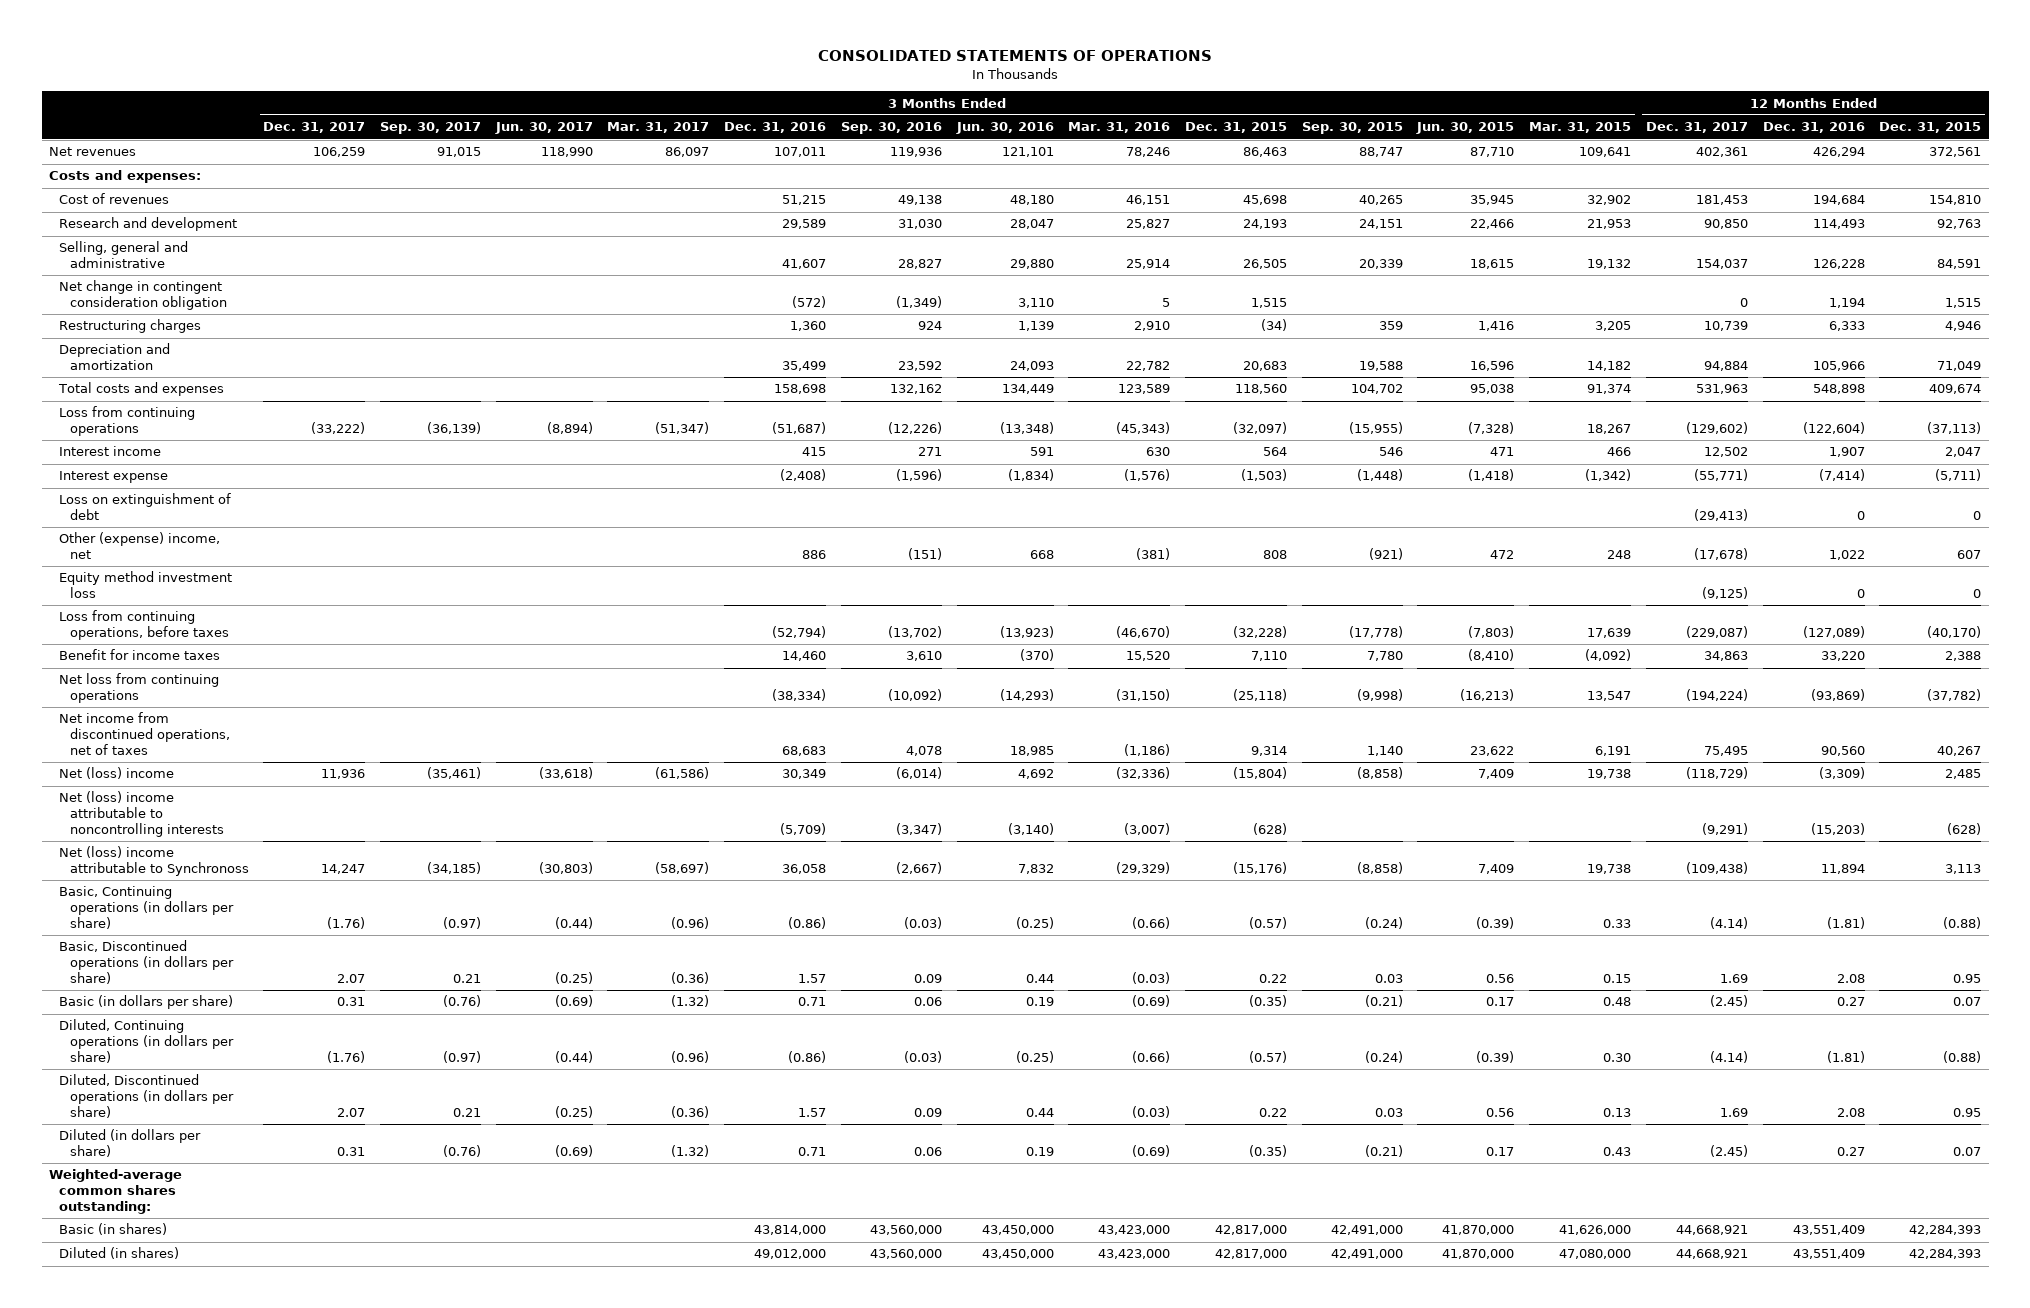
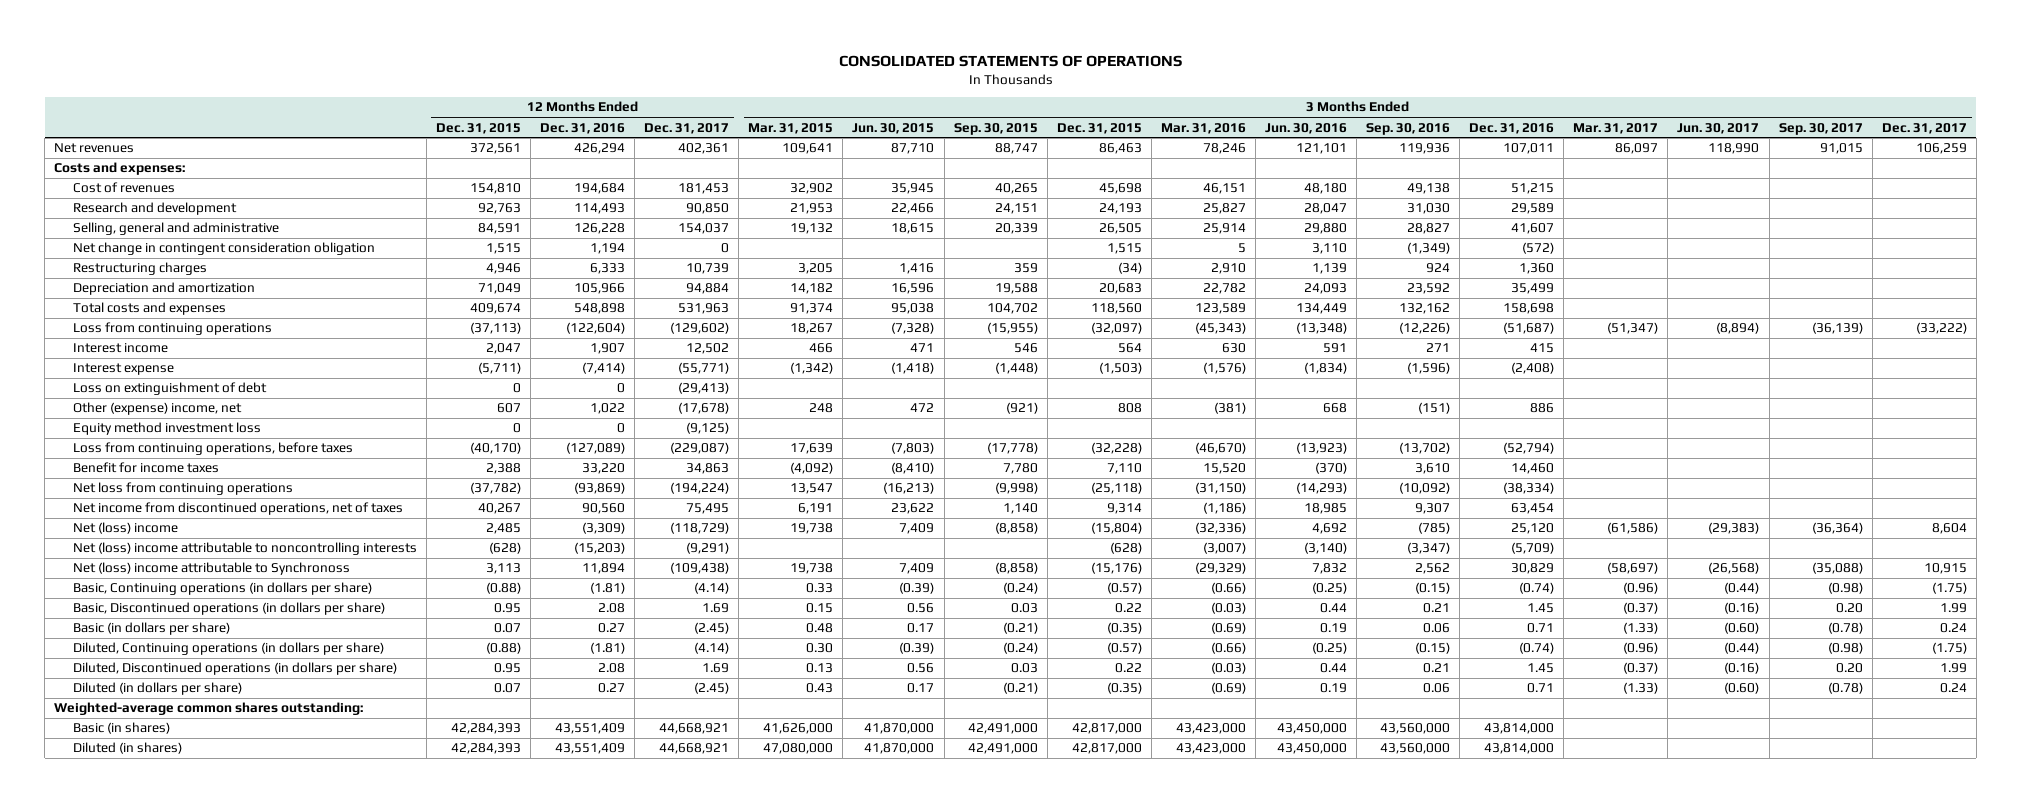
[782,746,827,757] 68,683 -> [1511,503,1555,515] 63,454
[905,746,942,757] 4,078 -> [1415,503,1451,515] 9,307
[321,769,366,780] 11,936 -> [1931,523,1967,535] 8,604
[427,767,482,780] (35,461) -> [1811,522,1863,535] (36,364)
[538,767,593,780] (33,618) -> [1708,522,1760,535] (29,383)
[782,769,827,780] 30,349 -> [1511,523,1555,535] 25,120
[895,767,942,780] (6,014) -> [1418,522,1451,535] (785)
[321,864,366,875] 14,247 -> [1923,563,1967,575] 10,915
[427,862,482,875] (34,185) -> [1811,562,1863,575] (35,088)
[538,862,593,875] (30,803) -> [1708,562,1760,575] (26,568)
[782,864,827,875] 36,058 -> [1511,563,1555,575] 30,829
[895,862,942,875] (2,667) -> [1415,563,1451,575] 2,562
[327,917,366,930] (1.76) -> [1931,582,1967,595] (1.75)
[443,917,482,930] (0.97) -> [1827,582,1863,595] (0.98)
[788,917,827,930] (0.86) -> [1519,582,1555,595] (0.74)
[903,917,942,930] (0.03) -> [1415,582,1451,595] (0.15)
[337,974,366,984] 2.07 -> [1939,603,1967,614] 1.99
[453,974,482,984] 0.21 -> [1835,603,1863,614] 0.20
[554,972,593,985] (0.25) -> [1724,602,1760,615] (0.16)
[671,972,710,985] (0.36) -> [1623,602,1659,615] (0.37)
[798,974,827,984] 1.57 -> [1527,603,1555,614] 1.45
[913,974,942,984] 0.09 -> [1423,603,1451,614] 0.21
[337,997,366,1007] 0.31 -> [1939,623,1967,634] 0.24
[443,995,482,1008] (0.76) -> [1827,622,1863,635] (0.78)
[554,995,593,1008] (0.69) -> [1724,622,1760,635] (0.60)
[671,995,710,1008] (1.32) -> [1623,622,1659,635] (1.33)
[327,1051,366,1064] (1.76) -> [1931,642,1967,655] (1.75)
[443,1051,482,1064] (0.97) -> [1827,642,1863,655] (0.98)
[788,1051,827,1064] (0.86) -> [1519,642,1555,655] (0.74)
[903,1051,942,1064] (0.03) -> [1415,642,1451,655] (0.15)
[337,1108,366,1118] 2.07 -> [1939,663,1967,674] 1.99
[453,1108,482,1118] 0.21 -> [1835,663,1863,674] 0.20
[554,1106,593,1119] (0.25) -> [1724,662,1760,675] (0.16)
[671,1106,710,1119] (0.36) -> [1623,662,1659,675] (0.37)
[798,1108,827,1118] 1.57 -> [1527,663,1555,674] 1.45
[913,1108,942,1118] 0.09 -> [1423,663,1451,674] 0.21
[337,1147,366,1157] 0.31 -> [1939,683,1967,694] 0.24
[443,1145,482,1158] (0.76) -> [1827,682,1863,695] (0.78)
[554,1145,593,1158] (0.69) -> [1724,682,1760,695] (0.60)
[671,1145,710,1158] (1.32) -> [1623,682,1659,695] (1.33)
[754,1249,827,1260] 49,012,000 -> [1484,743,1555,755] 43,814,000

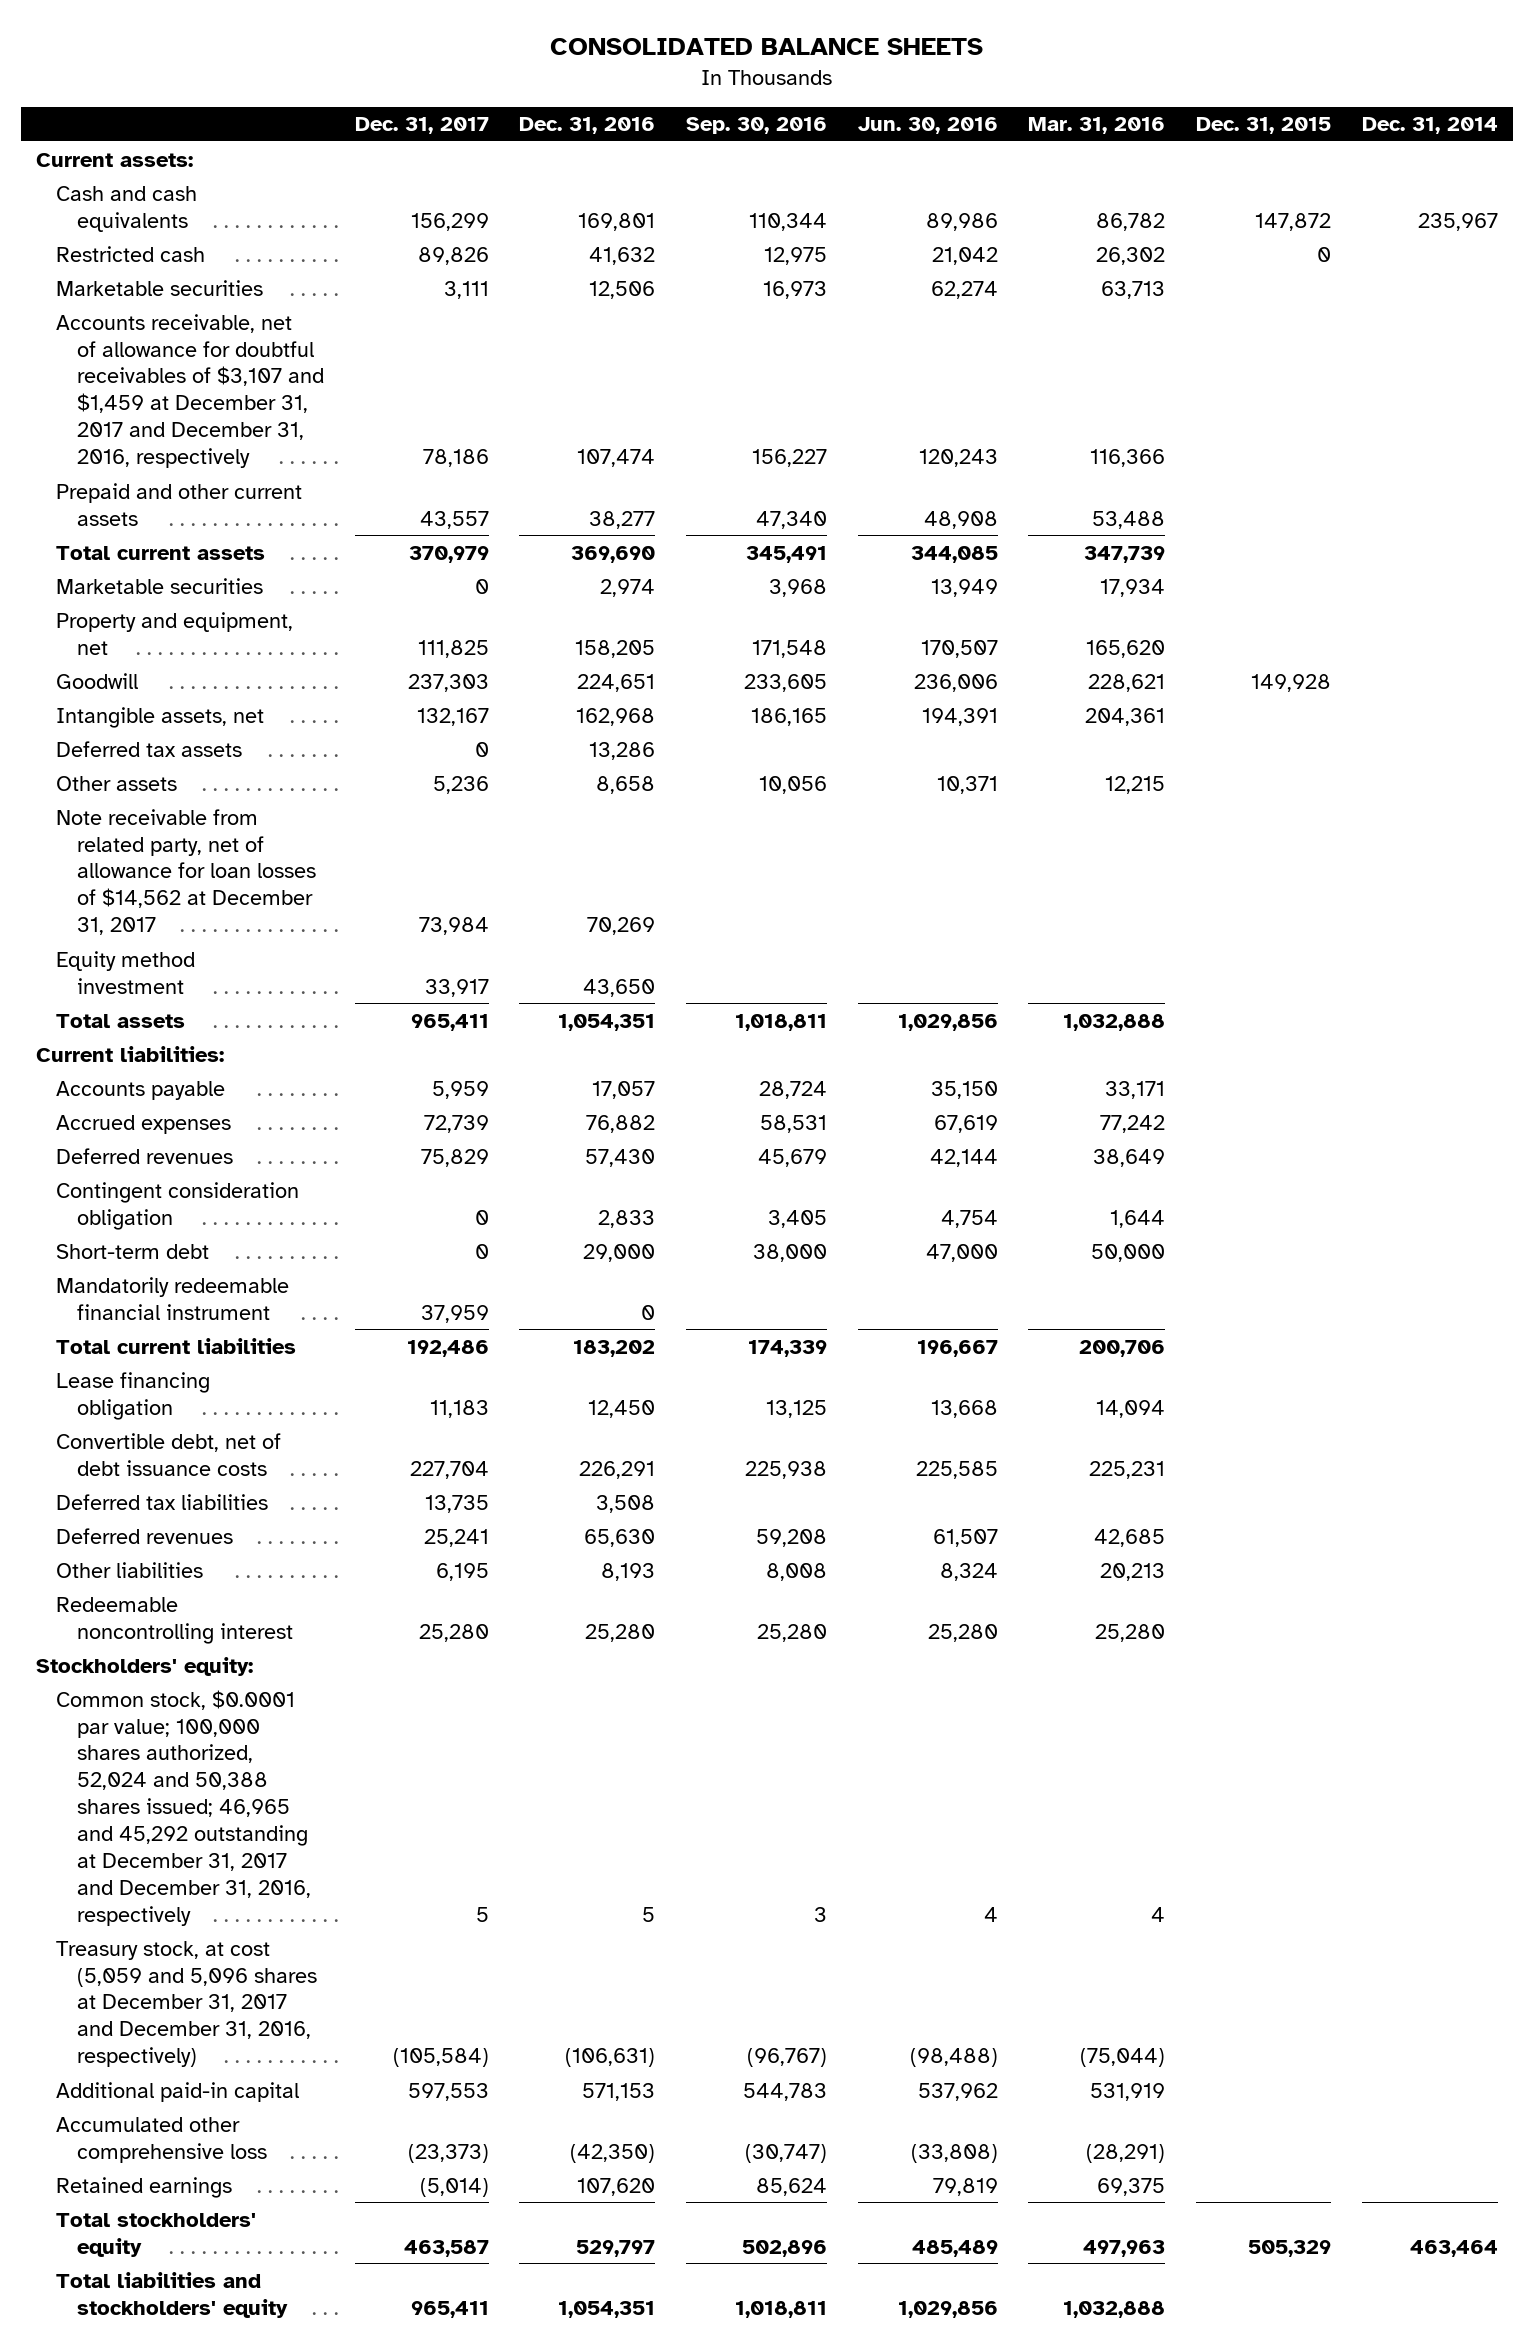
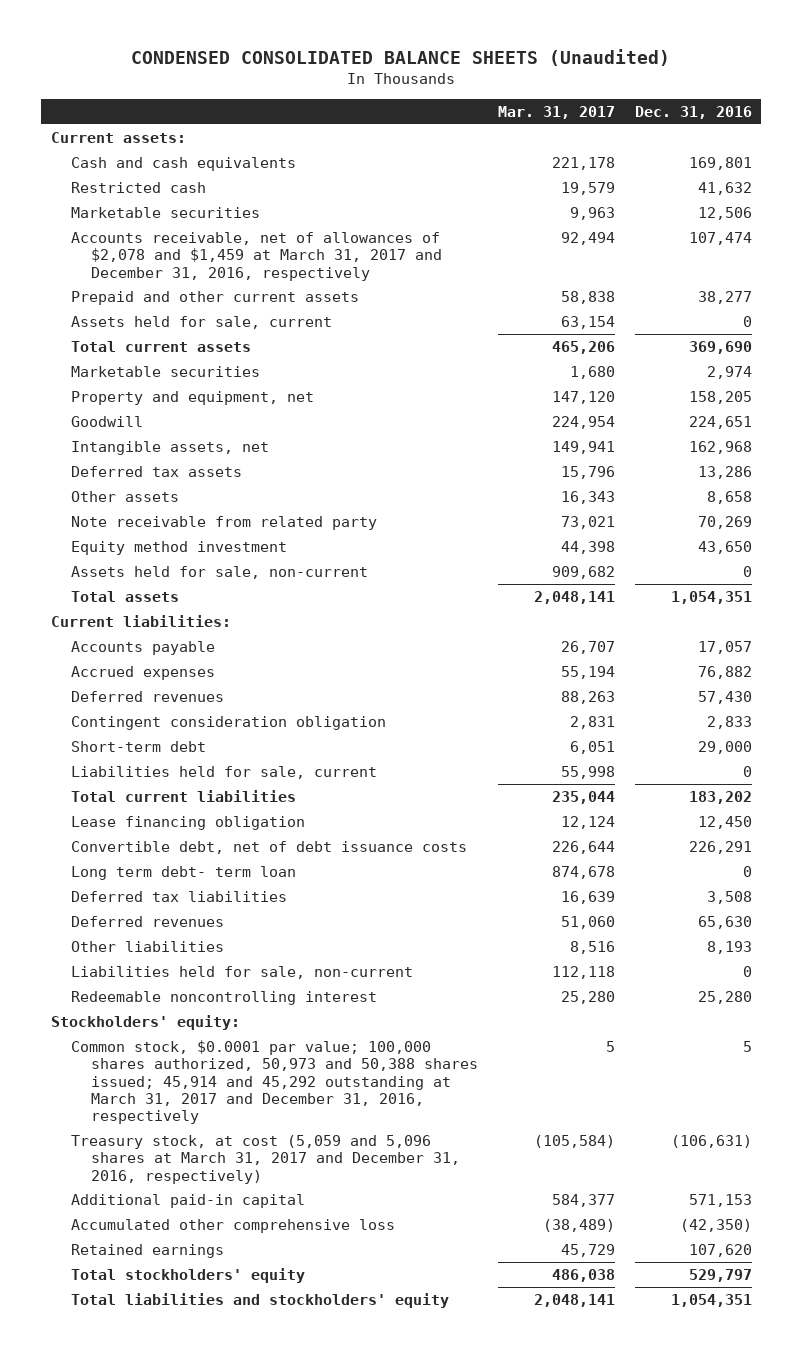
[549,37,983,55] CONSOLIDATED BALANCE SHEETS -> [131,48,671,66] CONDENSED CONSOLIDATED BALANCE SHEETS (Unaudited)
[354,117,489,135] Dec. 31, 2017 -> none
[685,117,827,135] Sep. 30, 2016 -> none
[857,117,998,135] Jun. 30, 2016 -> none
[1028,117,1166,135] Mar. 31, 2016 -> none
[1195,117,1331,135] Dec. 31, 2015 -> none
[1361,117,1498,135] Dec. 31, 2014 -> none
none -> [497,106,615,120] Mar. 31, 2017
[56,313,324,468] Accounts receivable, net of allowance for doubtful receivables of $3,107 and $1,459 at December 31, 2017 and December 31, 2016, respectively -> [70,231,442,281] Accounts receivable, net of allowances of $2,078 and $1,459 at March 31, 2017 and December 31, 2016, respectively
none -> [70,315,332,329] Assets held for sale, current
[56,808,316,936] Note receivable from related party, net of allowance for loan losses of $14,562 at December 31, 2017 -> [70,515,377,530] Note receivable from related party
none -> [70,565,368,579] Assets held for sale, non-current
[56,1276,290,1320] Mandatorily redeemable financial instrument -> none
none -> [70,765,377,779] Liabilities held for sale, current
none -> [70,865,296,880] Long term debt- term loan
none -> [70,965,413,979] Liabilities held for sale, non-current
[56,1689,311,1926] Common stock, $0.0001 par value; 100,000 shares authorized, 52,024 and 50,388 shares issued; 46,965 and 45,292 outstanding at December 31, 2017 and December 31, 2016, respectively -> [70,1039,478,1125] Common stock, $0.0001 par value; 100,000 shares authorized, 50,973 and 50,388 shares issued; 45,914 and 45,292 outstanding at March 31, 2017 and December 31, 2016, respectively
[56,1940,317,2068] Treasury stock, at cost (5,059 and 5,096 shares at December 31, 2017 and December 31, 2016, respectively) -> [70,1134,460,1184] Treasury stock, at cost (5,059 and 5,096 shares at March 31, 2017 and December 31, 2016, respectively)

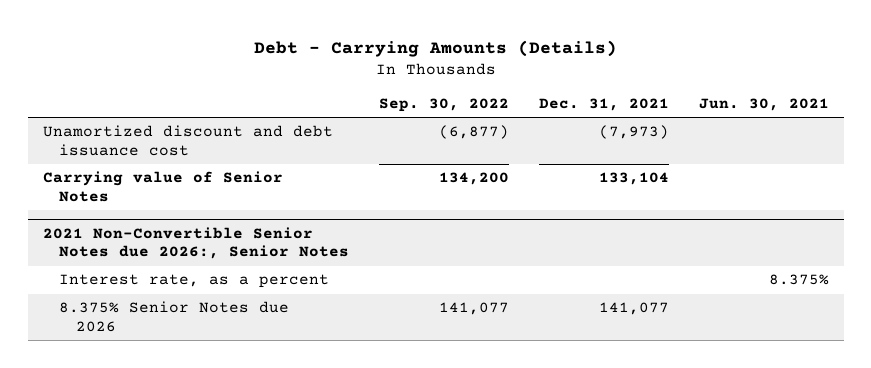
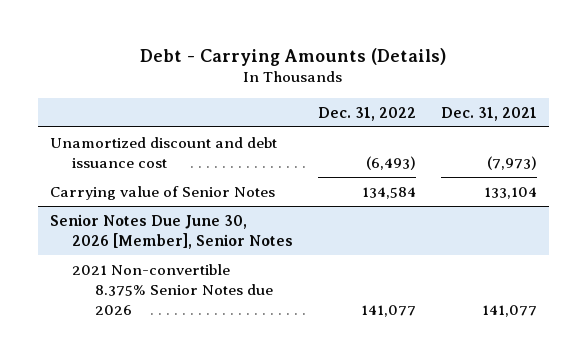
[379,98,510,113] Sep. 30, 2022 -> none
[698,98,829,112] Jun. 30, 2021 -> none
none -> [318,106,417,121] Dec. 31, 2022
[42,226,350,260] 2021 Non-Convertible Senior Notes due 2026:, Senior Notes -> none
[59,274,330,289] Interest rate, as a percent -> none
none -> [49,213,294,249] Senior Notes Due June 30, 2026 [Member], Senior Notes
[59,301,290,333] 8.375% Senior Notes due 2026 -> [72,263,273,315] 2021 Non-convertible 8.375% Senior Notes due 2026

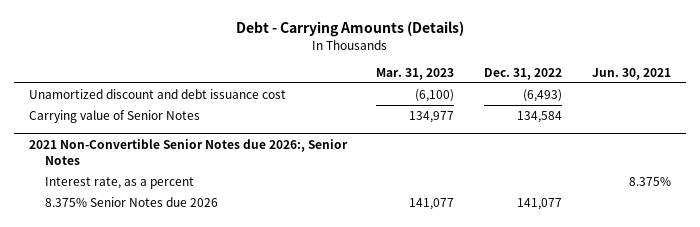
[440,106,537,121] Dec. 31, 2021 -> none
none -> [376,67,455,80] Mar. 31, 2023
none -> [591,67,671,80] Jun. 30, 2021
[49,213,294,249] Senior Notes Due June 30, 2026 [Member], Senior Notes -> none
none -> [28,138,348,165] 2021 Non-Convertible Senior Notes due 2026:, Senior Notes
none -> [44,176,194,189] Interest rate, as a percent
[72,263,273,315] 2021 Non-convertible 8.375% Senior Notes due 2026 -> [44,196,218,207] 8.375% Senior Notes due 2026

